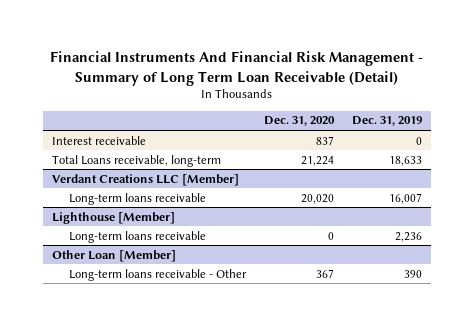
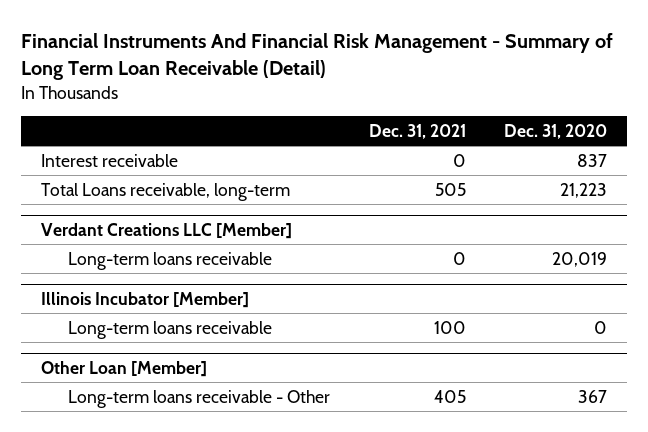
[351,116,422,127] Dec. 31, 2019 -> none
none -> [368,123,466,139] Dec. 31, 2021
[300,155,334,166] 21,224 -> [560,182,608,198] 21,223
[51,211,175,224] Lighthouse [Member] -> none
[300,193,334,204] 20,020 -> [552,251,608,267] 20,019
none -> [40,291,249,308] Illinois Incubator [Member]

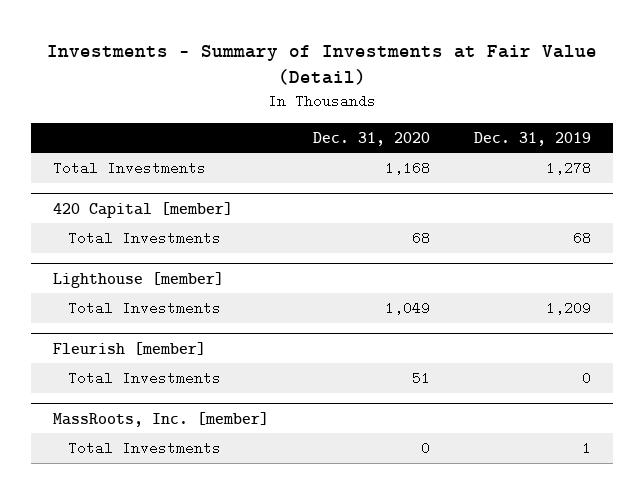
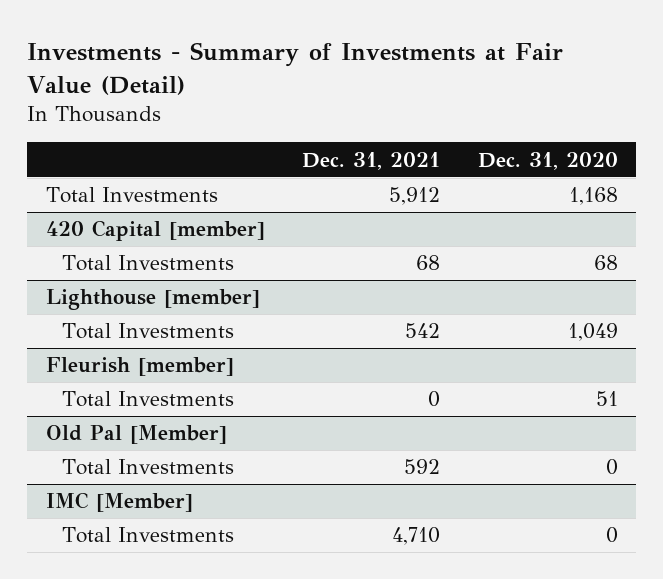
[474,131,592,146] Dec. 31, 2019 -> none
none -> [302,151,441,170] Dec. 31, 2021
[52,411,269,427] MassRoots, Inc. [member] -> none
none -> [45,425,227,445] Old Pal [Member]
none -> [45,492,193,513] IMC [Member]
none -> [61,527,234,544] Total Investments

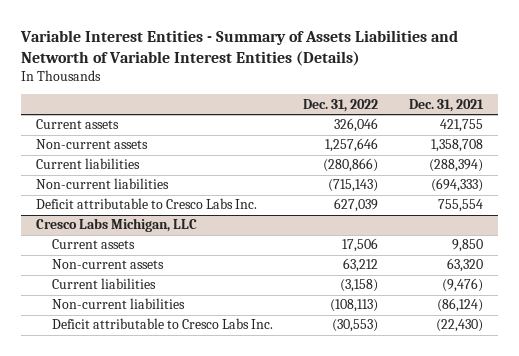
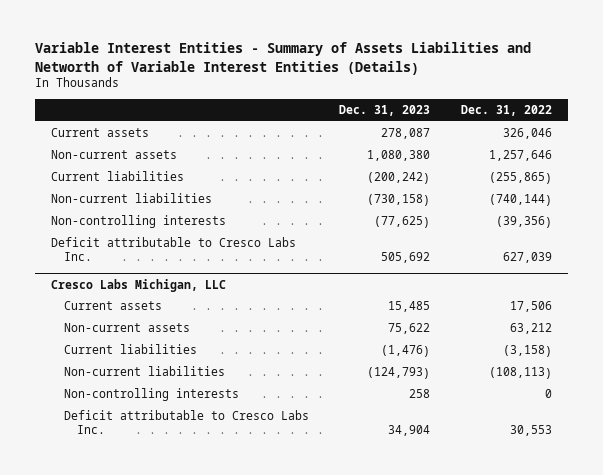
[408,98,484,112] Dec. 31, 2021 -> none
none -> [339,105,431,117] Dec. 31, 2023
[323,158,379,173] (280,866) -> [489,172,553,185] (255,865)
[328,179,379,193] (715,143) -> [489,194,553,207] (740,144)
none -> [50,215,226,229] Non-controlling interests
none -> [63,388,239,402] Non-controlling interests
[332,319,379,333] (30,553) -> [510,424,553,436] 30,553

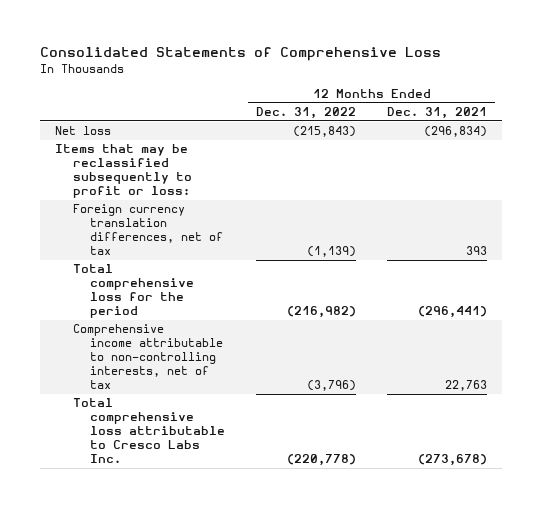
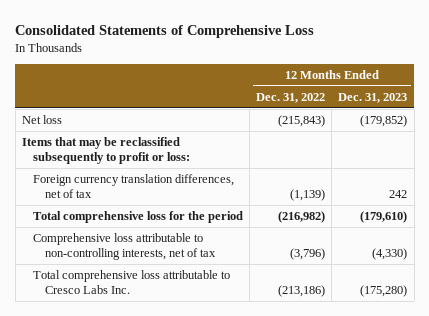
[386,106,487,119] Dec. 31, 2021 -> none
none -> [338,92,408,103] Dec. 31, 2023
[72,324,224,389] Comprehensive income attributable to non-controlling interests, net of tax -> [33,232,216,261] Comprehensive loss attributable to non-controlling interests, net of tax
[287,453,357,466] (220,778) -> [278,285,326,298] (213,186)

